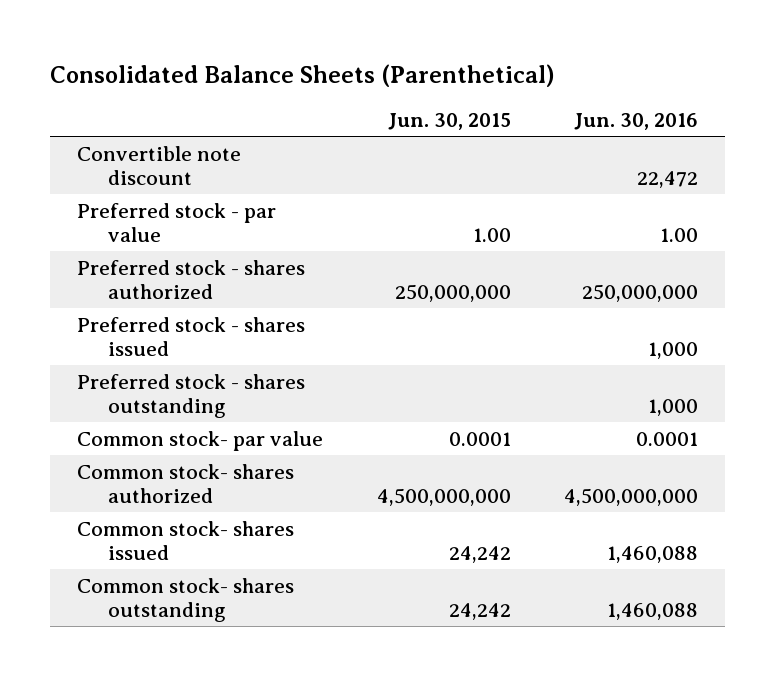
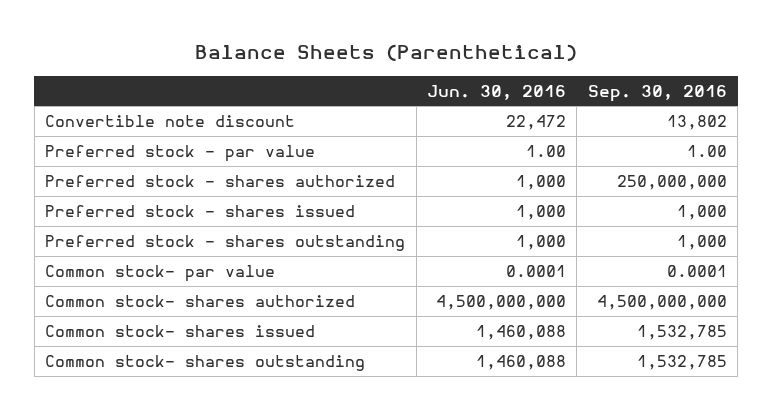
[49,63,555,87] Consolidated Balance Sheets (Parenthetical) -> [194,44,577,62] Balance Sheets (Parenthetical)
[387,113,511,131] Jun. 30, 2015 -> none
none -> [587,84,727,102] Sep. 30, 2016
[582,284,699,303] 250,000,000 -> [515,174,566,190] 1,000

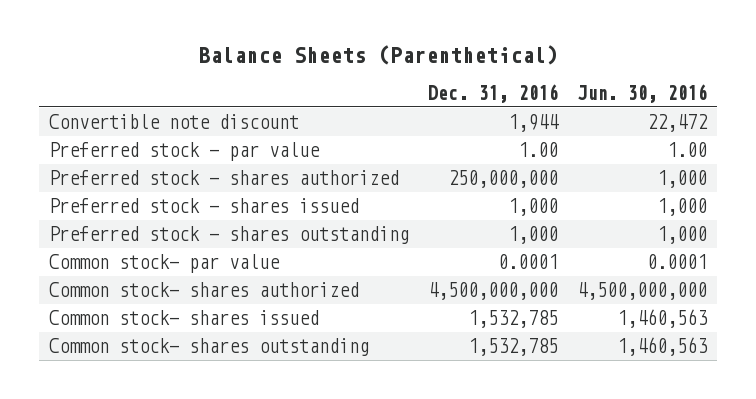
[587,84,727,102] Sep. 30, 2016 -> none
none -> [427,84,558,104] Dec. 31, 2016
[475,324,566,340] 1,460,088 -> [617,309,709,329] 1,460,563
[475,354,566,370] 1,460,088 -> [617,337,709,357] 1,460,563

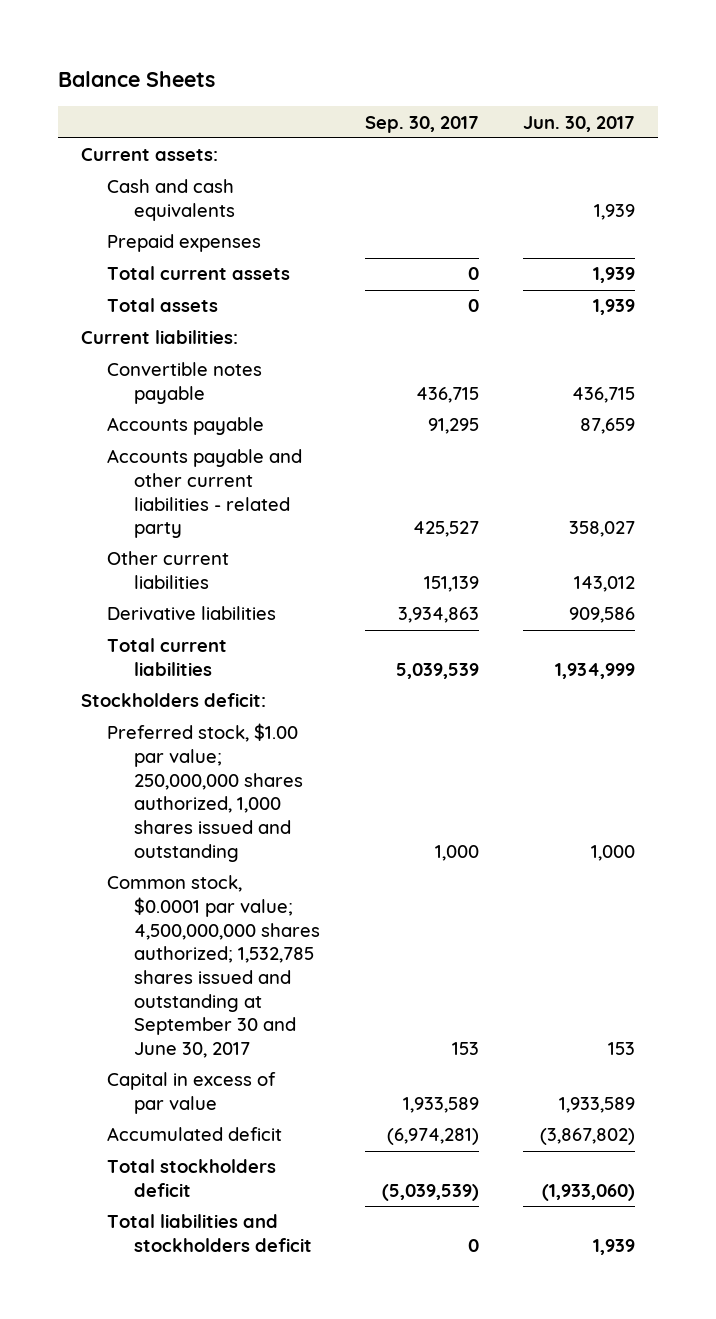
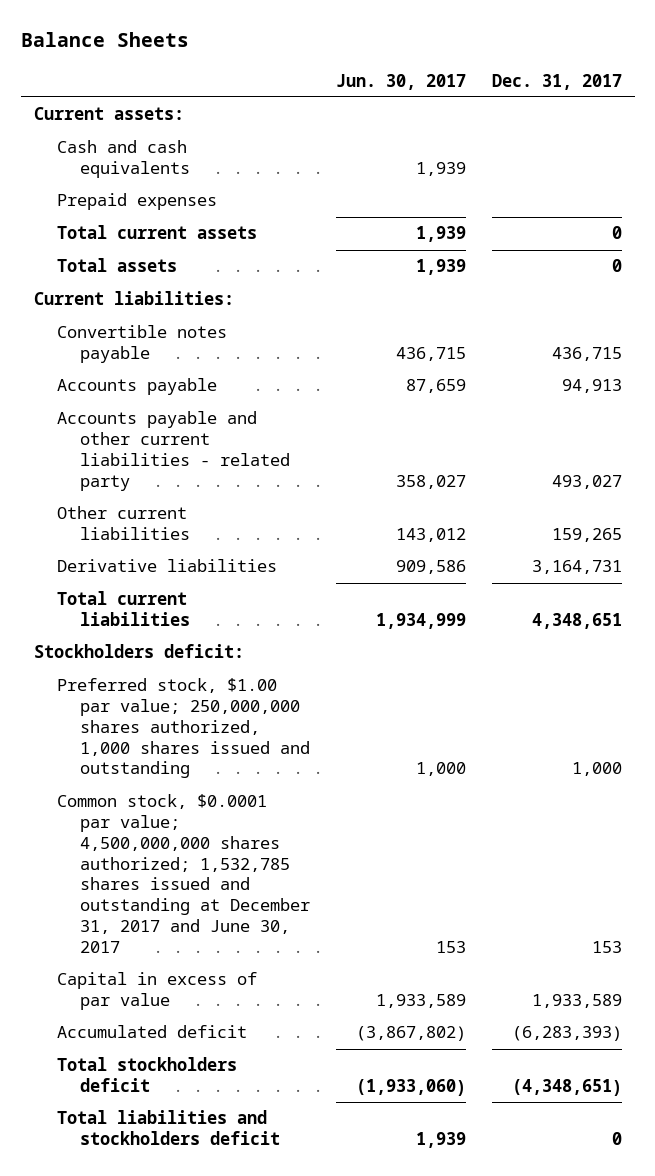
[364,115,479,133] Sep. 30, 2017 -> none
none -> [491,73,622,90] Dec. 31, 2017
[107,875,321,1058] Common stock, $0.0001 par value; 4,500,000,000 shares authorized; 1,532,785 shares issued and outstanding at September 30 and June 30, 2017 -> [56,794,311,953] Common stock, $0.0001 par value; 4,500,000,000 shares authorized; 1,532,785 shares issued and outstanding at December 31, 2017 and June 30, 2017

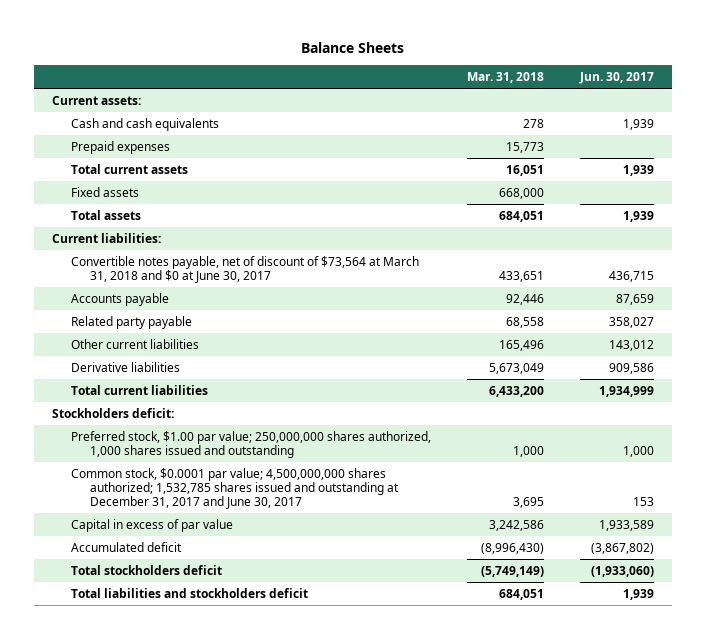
[491,73,622,90] Dec. 31, 2017 -> none
none -> [467,71,545,83] Mar. 31, 2018
none -> [71,186,140,197] Fixed assets
[56,325,227,364] Convertible notes payable -> [71,255,420,284] Convertible notes payable, net of discount of $73,564 at March 31, 2018 and $0 at June 30, 2017
[56,411,291,491] Accounts payable and other current liabilities - related party -> [71,315,193,329] Related party payable

